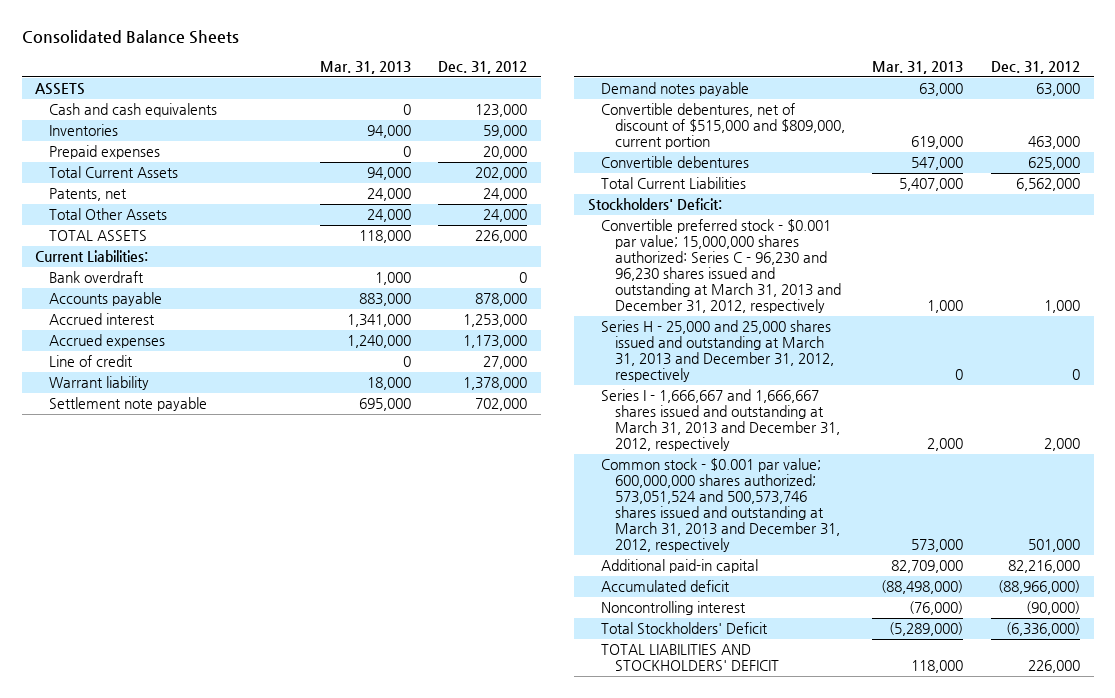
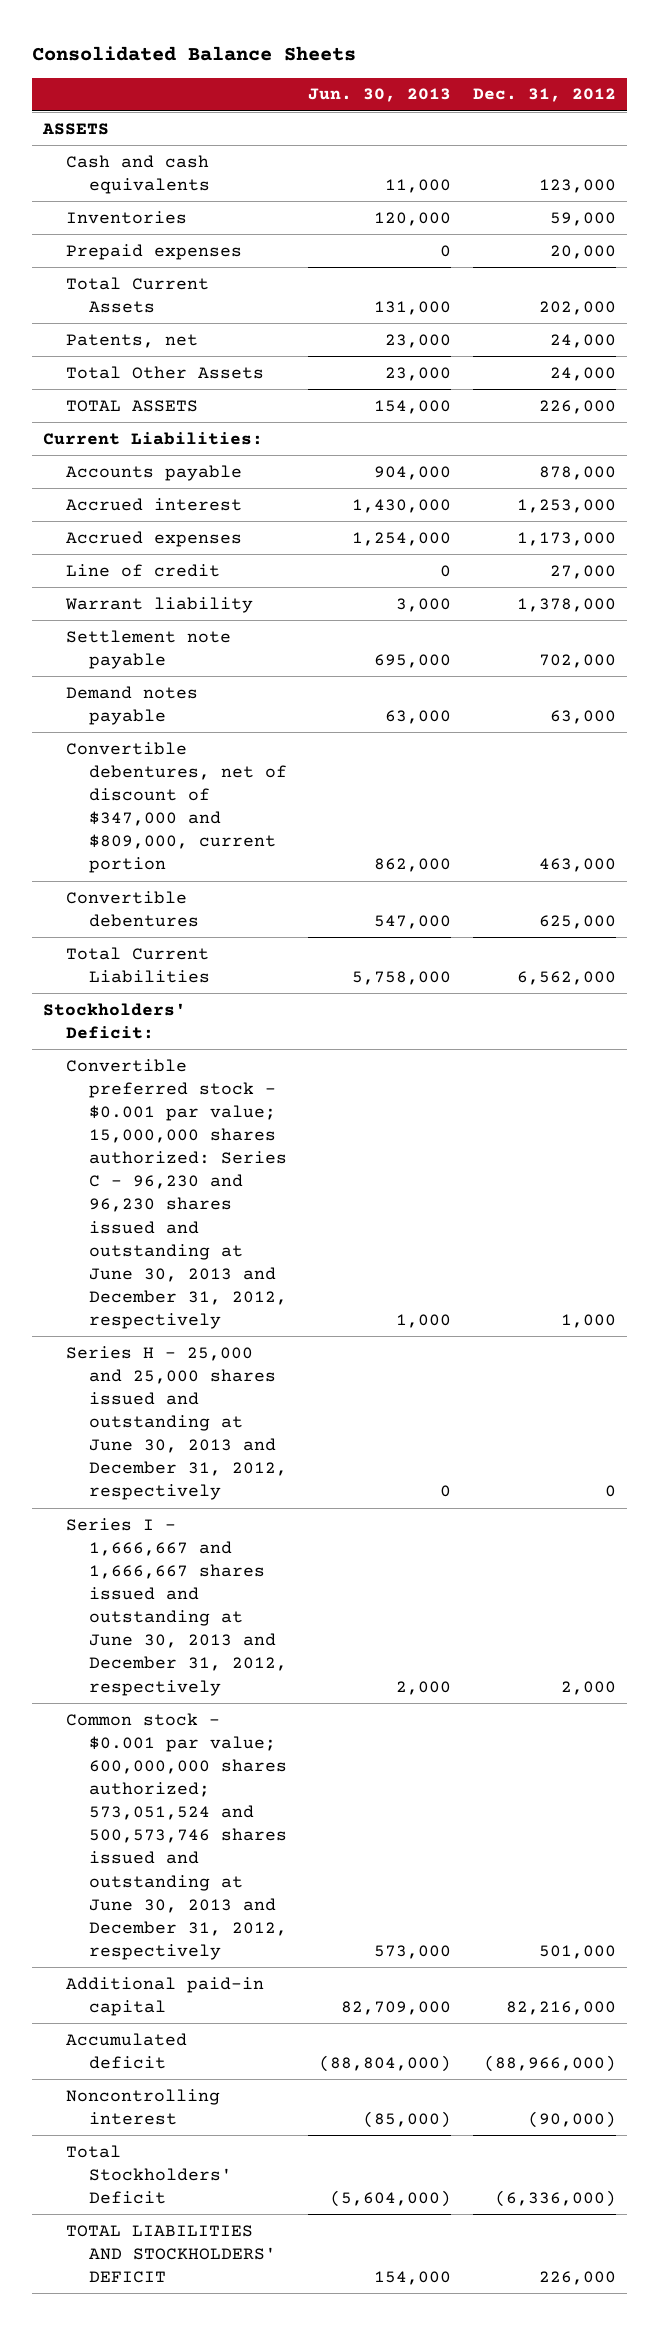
[319,60,411,74] Mar. 31, 2013 -> none
none -> [308,88,452,103] Jun. 30, 2013
[48,271,144,284] Bank overdraft -> none
[601,103,845,150] Convertible debentures, net of discount of $515,000 and $809,000, current portion -> [65,741,288,874] Convertible debentures, net of discount of $347,000 and $809,000, current portion
[601,219,841,314] Convertible preferred stock - $0.001 par value; 15,000,000 shares authorized: Series C - 96,230 and 96,230 shares issued and outstanding at March 31, 2013 and December 31, 2012, respectively -> [65,1058,288,1330] Convertible preferred stock - $0.001 par value; 15,000,000 shares authorized: Series C - 96,230 and 96,230 shares issued and outstanding at June 30, 2013 and December 31, 2012, respectively
[601,320,834,383] Series H - 25,000 and 25,000 shares issued and outstanding at March 31, 2013 and December 31, 2012, respectively -> [65,1345,288,1501] Series H - 25,000 and 25,000 shares issued and outstanding at June 30, 2013 and December 31, 2012, respectively
[601,389,840,452] Series I - 1,666,667 and 1,666,667 shares issued and outstanding at March 31, 2013 and December 31, 2012, respectively -> [65,1517,288,1696] Series I - 1,666,667 and 1,666,667 shares issued and outstanding at June 30, 2013 and December 31, 2012, respectively
[601,458,840,553] Common stock - $0.001 par value; 600,000,000 shares authorized; 573,051,524 and 500,573,746 shares issued and outstanding at March 31, 2013 and December 31, 2012, respectively -> [65,1712,288,1960] Common stock - $0.001 par value; 600,000,000 shares authorized; 573,051,524 and 500,573,746 shares issued and outstanding at June 30, 2013 and December 31, 2012, respectively

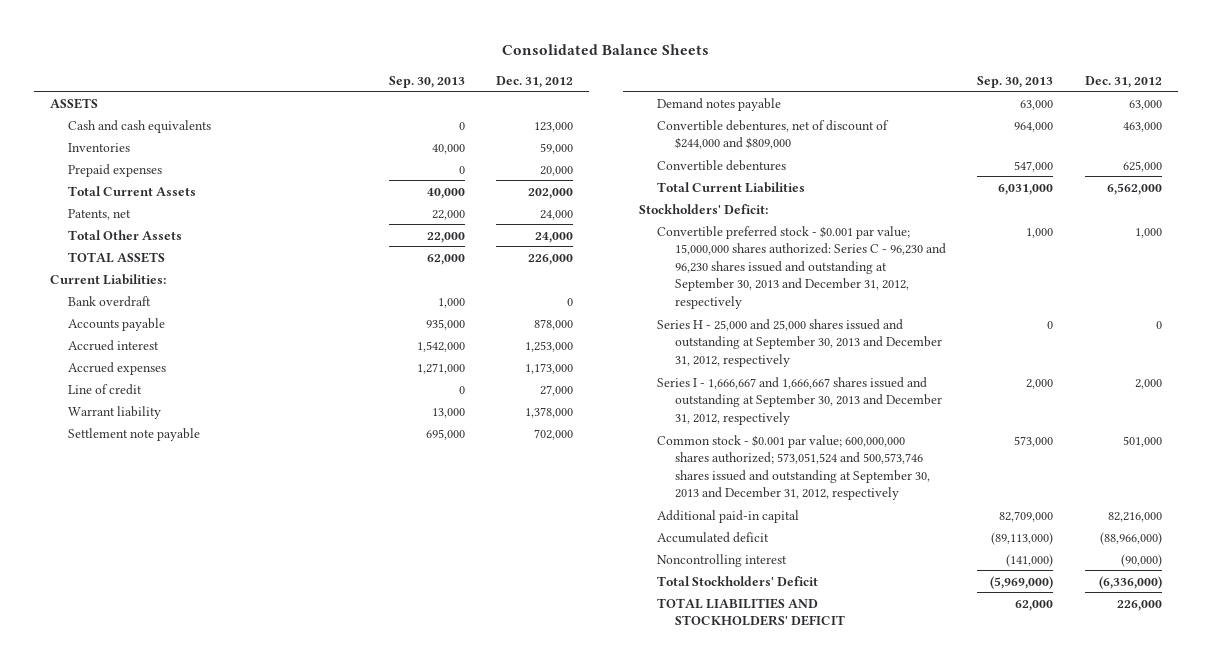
[308,88,452,103] Jun. 30, 2013 -> none
none -> [388,75,465,88] Sep. 30, 2013
none -> [68,295,152,307] Bank overdraft
[65,741,288,874] Convertible debentures, net of discount of $347,000 and $809,000, current portion -> [656,119,889,150] Convertible debentures, net of discount of $244,000 and $809,000
[65,1058,288,1330] Convertible preferred stock - $0.001 par value; 15,000,000 shares authorized: Series C - 96,230 and 96,230 shares issued and outstanding at June 30, 2013 and December 31, 2012, respectively -> [656,225,946,309] Convertible preferred stock - $0.001 par value; 15,000,000 shares authorized: Series C - 96,230 and 96,230 shares issued and outstanding at September 30, 2013 and December 31, 2012, respectively
[65,1345,288,1501] Series H - 25,000 and 25,000 shares issued and outstanding at June 30, 2013 and December 31, 2012, respectively -> [656,318,942,367] Series H - 25,000 and 25,000 shares issued and outstanding at September 30, 2013 and December 31, 2012, respectively
[65,1517,288,1696] Series I - 1,666,667 and 1,666,667 shares issued and outstanding at June 30, 2013 and December 31, 2012, respectively -> [656,376,942,425] Series I - 1,666,667 and 1,666,667 shares issued and outstanding at September 30, 2013 and December 31, 2012, respectively
[65,1712,288,1960] Common stock - $0.001 par value; 600,000,000 shares authorized; 573,051,524 and 500,573,746 shares issued and outstanding at June 30, 2013 and December 31, 2012, respectively -> [656,434,930,501] Common stock - $0.001 par value; 600,000,000 shares authorized; 573,051,524 and 500,573,746 shares issued and outstanding at September 30, 2013 and December 31, 2012, respectively

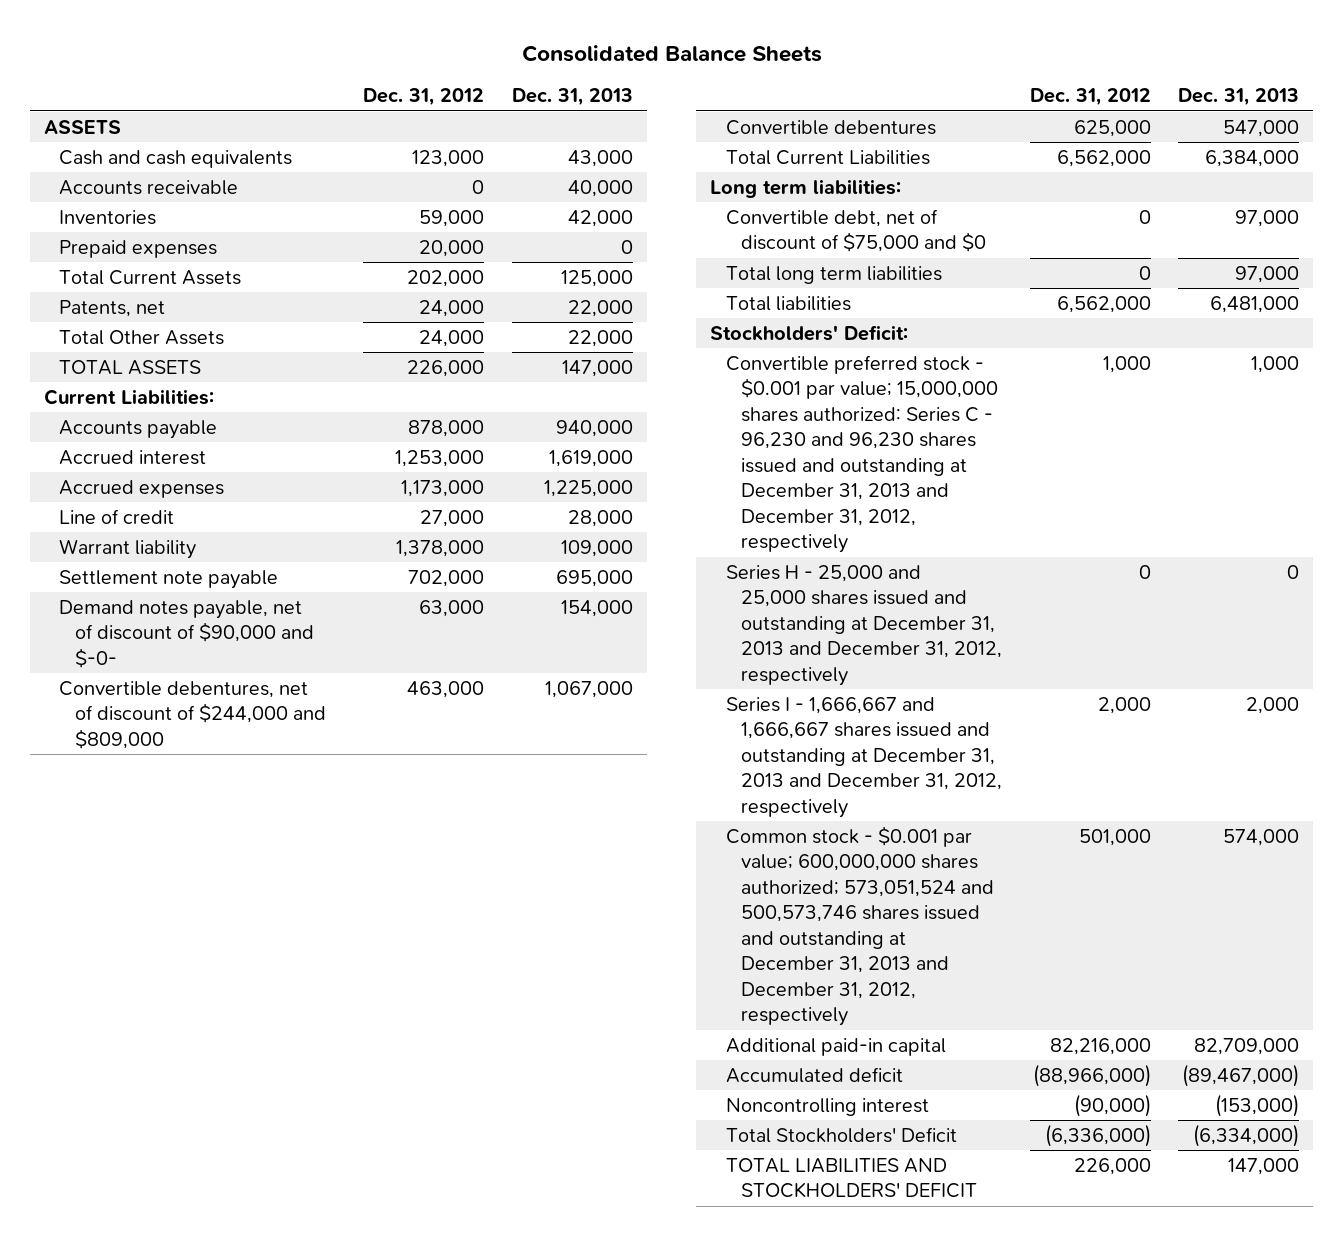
[388,75,465,88] Sep. 30, 2013 -> none
none -> [512,88,634,107] Dec. 31, 2013
none -> [59,179,239,195] Accounts receivable
[68,295,152,307] Bank overdraft -> none
[656,97,781,111] Demand notes payable -> [59,599,314,668] Demand notes payable, net of discount of $90,000 and $-0-
none -> [710,178,902,198] Long term liabilities:
none -> [725,208,987,253] Convertible debt, net of discount of $75,000 and $0
none -> [725,265,942,284] Total long term liabilities
none -> [725,295,851,311] Total liabilities
[656,225,946,309] Convertible preferred stock - $0.001 par value; 15,000,000 shares authorized: Series C - 96,230 and 96,230 shares issued and outstanding at September 30, 2013 and December 31, 2012, respectively -> [725,354,999,554] Convertible preferred stock - $0.001 par value; 15,000,000 shares authorized: Series C - 96,230 and 96,230 shares issued and outstanding at December 31, 2013 and December 31, 2012, respectively
[656,318,942,367] Series H - 25,000 and 25,000 shares issued and outstanding at September 30, 2013 and December 31, 2012, respectively -> [725,564,1003,686] Series H - 25,000 and 25,000 shares issued and outstanding at December 31, 2013 and December 31, 2012, respectively
[656,376,942,425] Series I - 1,666,667 and 1,666,667 shares issued and outstanding at September 30, 2013 and December 31, 2012, respectively -> [725,696,1003,818] Series I - 1,666,667 and 1,666,667 shares issued and outstanding at December 31, 2013 and December 31, 2012, respectively
[656,434,930,501] Common stock - $0.001 par value; 600,000,000 shares authorized; 573,051,524 and 500,573,746 shares issued and outstanding at September 30, 2013 and December 31, 2012, respectively -> [725,825,995,1027] Common stock - $0.001 par value; 600,000,000 shares authorized; 573,051,524 and 500,573,746 shares issued and outstanding at December 31, 2013 and December 31, 2012, respectively

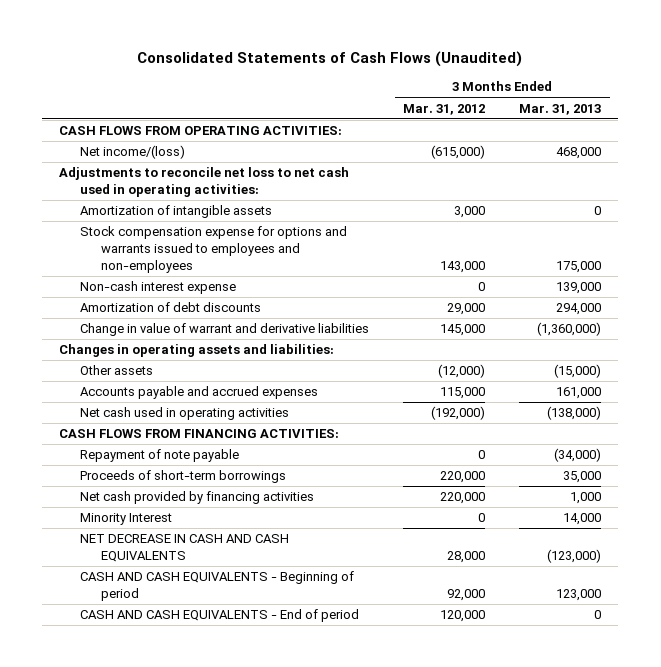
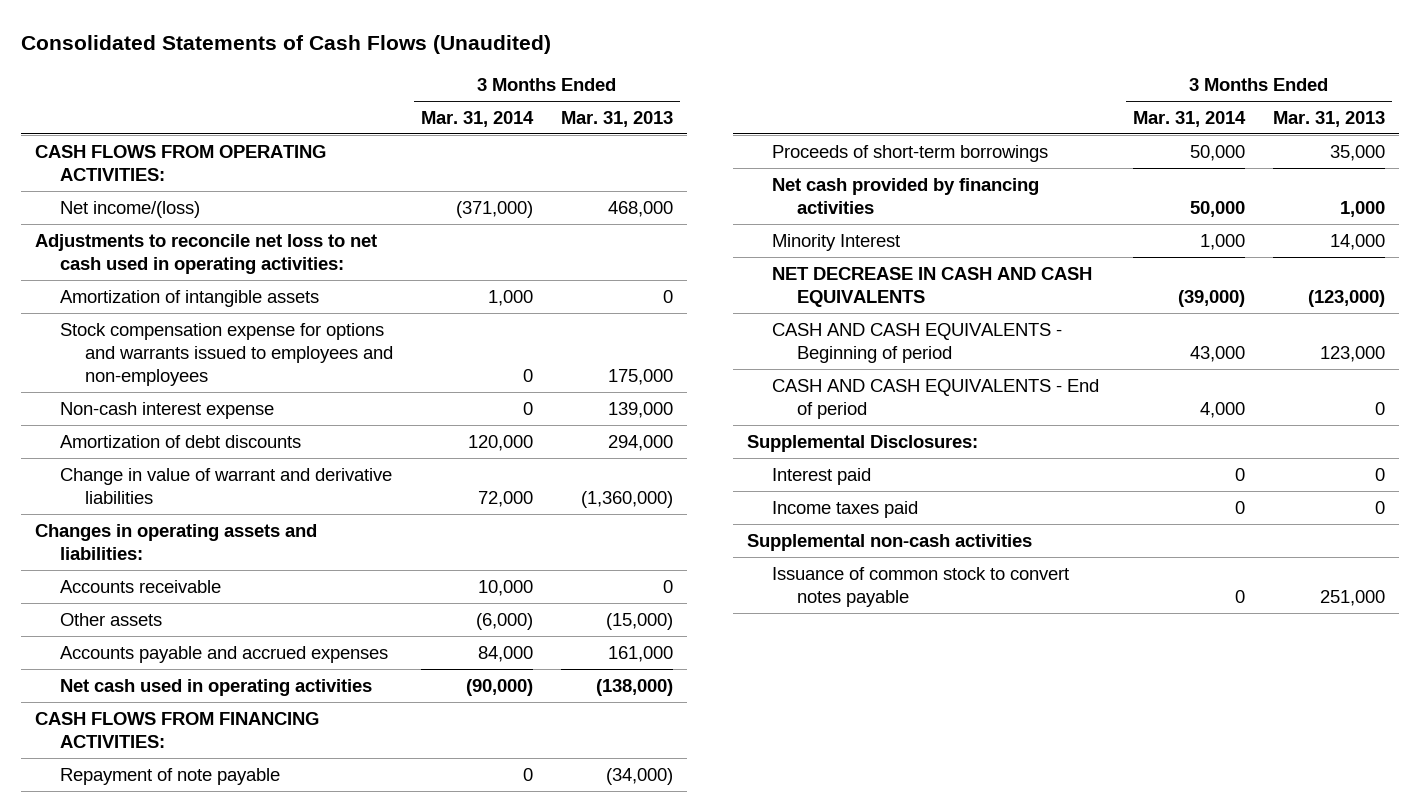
[403,103,486,115] Mar. 31, 2012 -> none
none -> [420,110,534,127] Mar. 31, 2014
none -> [60,579,222,593] Accounts receivable
none -> [747,434,979,452] Supplemental Disclosures:
none -> [771,467,871,485] Interest paid
none -> [771,500,918,518] Income taxes paid
none -> [747,533,1033,551] Supplemental non-cash activities
none -> [771,566,1069,607] Issuance of common stock to convert notes payable

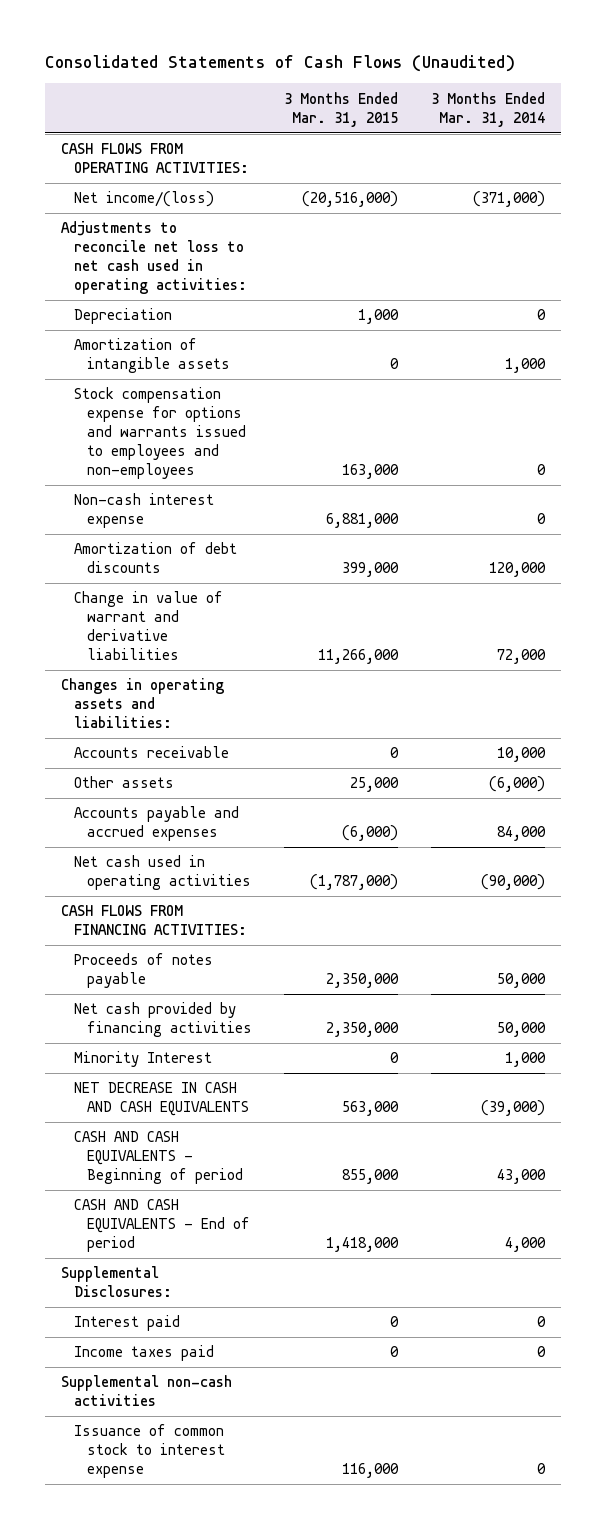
[560,110,673,127] Mar. 31, 2013 -> none
none -> [284,91,399,127] 3 Months Ended Mar. 31, 2015
none -> [73,308,172,325] Depreciation
[60,767,281,785] Repayment of note payable -> none
[771,144,1048,162] Proceeds of short-term borrowings -> [73,953,213,989] Proceeds of notes payable
[771,566,1069,607] Issuance of common stock to convert notes payable -> [73,1424,225,1479] Issuance of common stock to interest expense

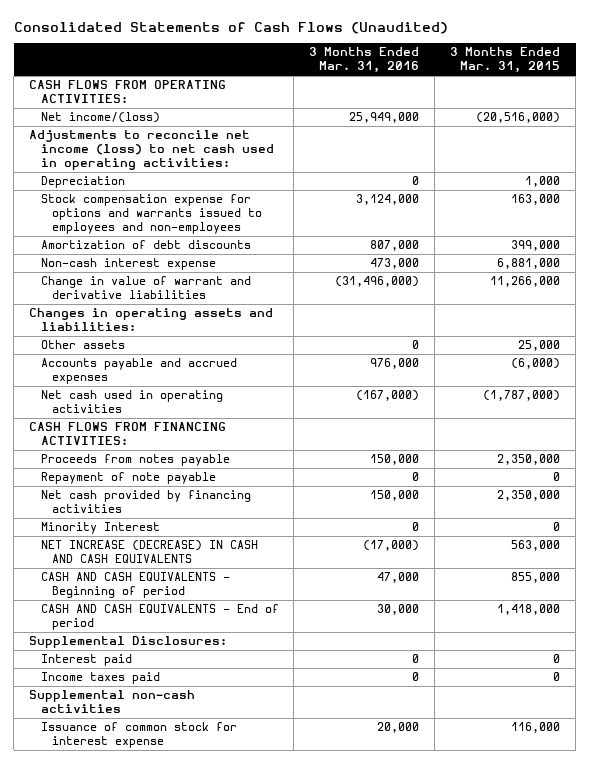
[430,91,545,127] 3 Months Ended Mar. 31, 2014 -> none
none -> [309,47,420,74] 3 Months Ended Mar. 31, 2016
[61,221,247,295] Adjustments to reconcile net loss to net cash used in operating activities: -> [29,130,274,171] Adjustments to reconcile net income (loss) to net cash used in operating activities:
[73,338,230,374] Amortization of intangible assets -> none
[73,493,214,529] Non-cash interest expense -> [40,258,216,271] Non-cash interest expense
[73,746,229,759] Accounts receivable -> none
[73,953,213,989] Proceeds of notes payable -> [40,454,230,467] Proceeds from notes payable
none -> [40,472,216,485] Repayment of note payable
[73,1082,249,1117] NET DECREASE IN CASH AND CASH EQUIVALENTS -> [40,540,258,564] NET INCREASE (DECREASE) IN CASH AND CASH EQUIVALENTS
[73,1424,225,1479] Issuance of common stock to interest expense -> [40,722,237,749] Issuance of common stock for interest expense

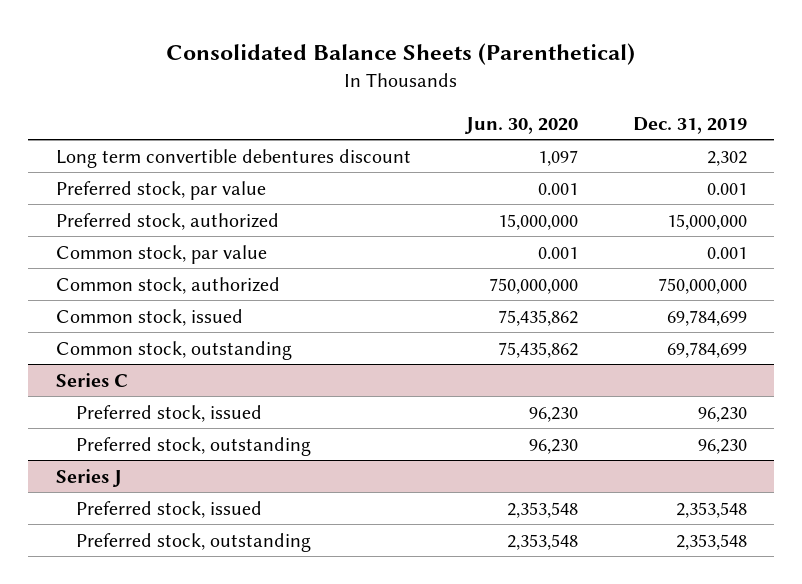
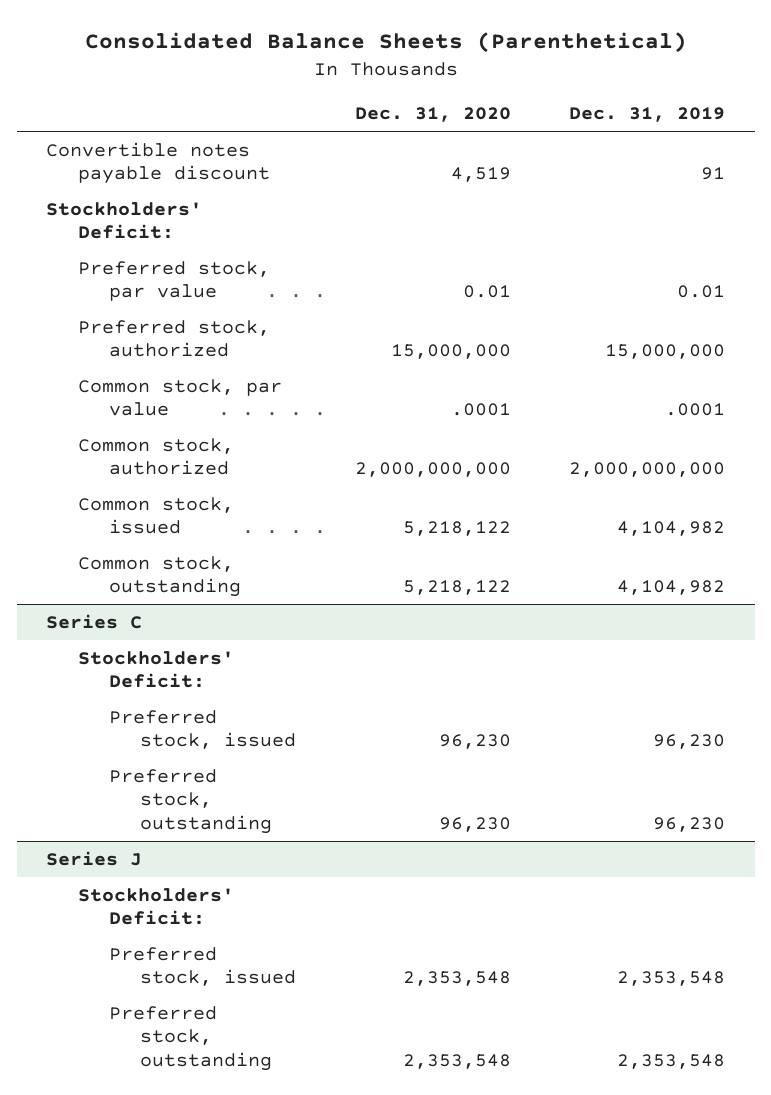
[463,116,578,134] Jun. 30, 2020 -> none
none -> [354,107,511,123] Dec. 31, 2020
[55,148,411,168] Long term convertible debentures discount -> none
none -> [46,141,270,185] Convertible notes payable discount
none -> [46,201,203,240] Stockholders' Deficit:
[706,182,747,195] 0.001 -> [677,285,726,299] 0.01
[706,246,747,259] 0.001 -> [665,403,726,417] .0001
[657,277,747,294] 750,000,000 -> [569,462,726,478] 2,000,000,000
[666,309,747,326] 69,784,699 -> [617,521,726,537] 4,104,982
[666,341,747,358] 69,784,699 -> [617,580,726,596] 4,104,982
none -> [77,650,234,689] Stockholders' Deficit:
none -> [77,887,234,926] Stockholders' Deficit:

